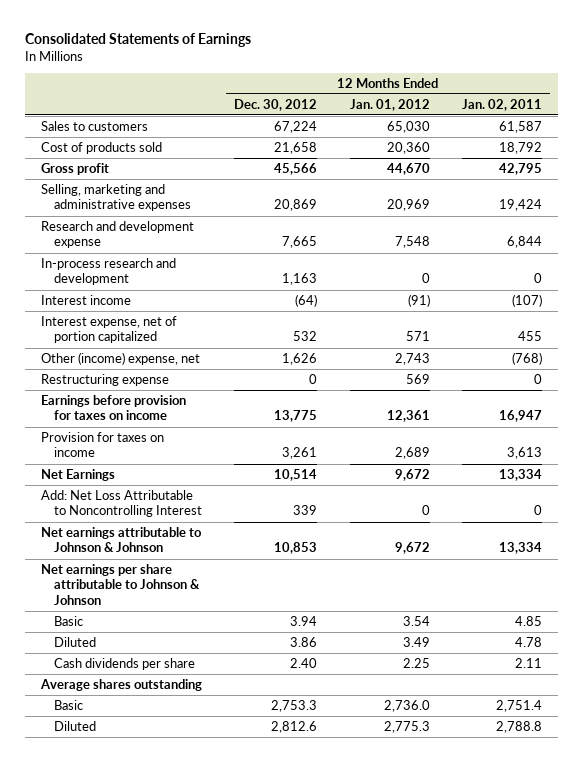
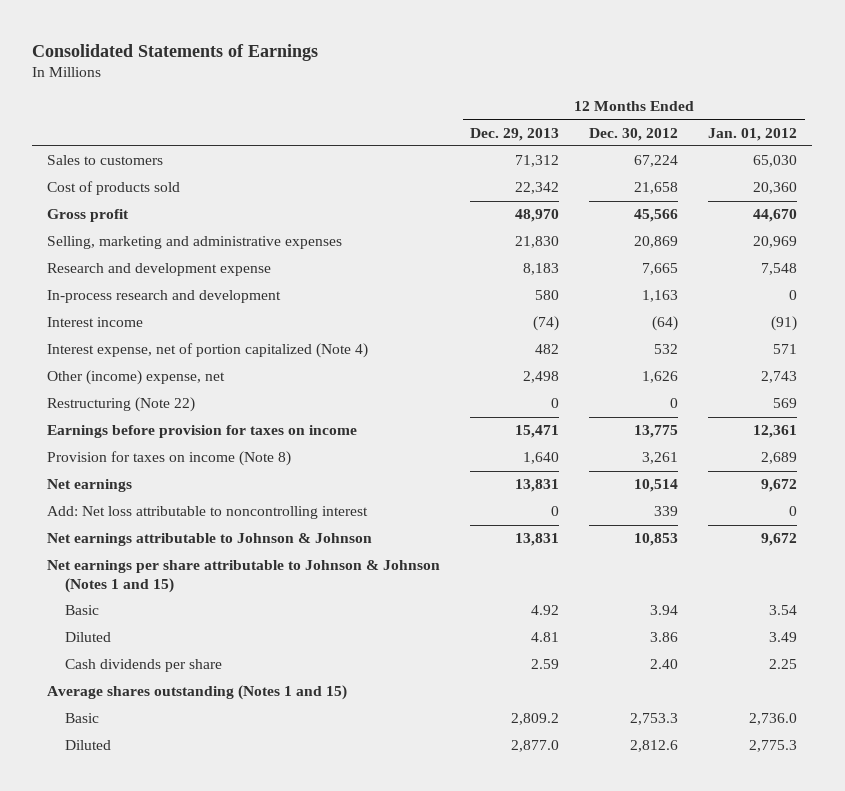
[462,98,543,111] Jan. 02, 2011 -> none
none -> [470,127,560,141] Dec. 29, 2013
[40,315,177,344] Interest expense, net of portion capitalized -> [47,343,369,359] Interest expense, net of portion capitalized (Note 4)
[40,373,169,386] Restructuring expense -> [47,397,196,413] Restructuring (Note 22)
[40,431,164,458] Provision for taxes on income -> [47,451,292,467] Provision for taxes on income (Note 8)
[40,468,115,481] Net Earnings -> [47,479,133,493] Net earnings
[40,489,202,518] Add: Net Loss Attributable to Noncontrolling Interest -> [47,506,369,520] Add: Net loss attributable to noncontrolling interest
[40,563,200,605] Net earnings per share attributable to Johnson & Johnson -> [47,560,441,594] Net earnings per share attributable to Johnson & Johnson (Notes 1 and 15)
[39,678,202,691] Average shares outstanding -> [47,685,348,701] Average shares outstanding (Notes 1 and 15)

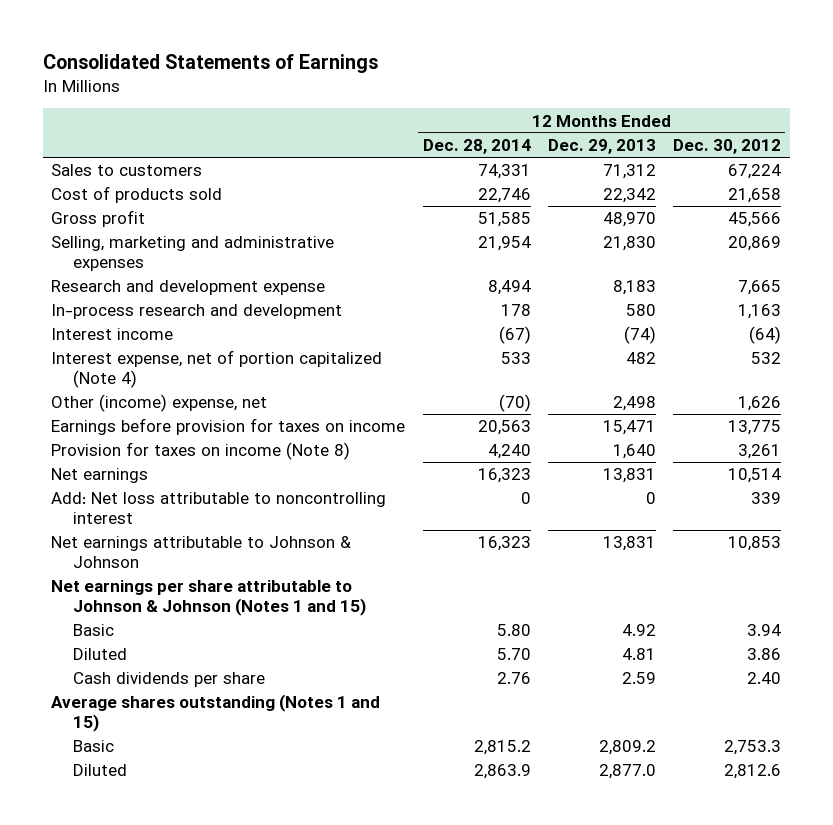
[708,127,798,141] Jan. 01, 2012 -> none
none -> [422,139,531,155] Dec. 28, 2014
[47,397,196,413] Restructuring (Note 22) -> none

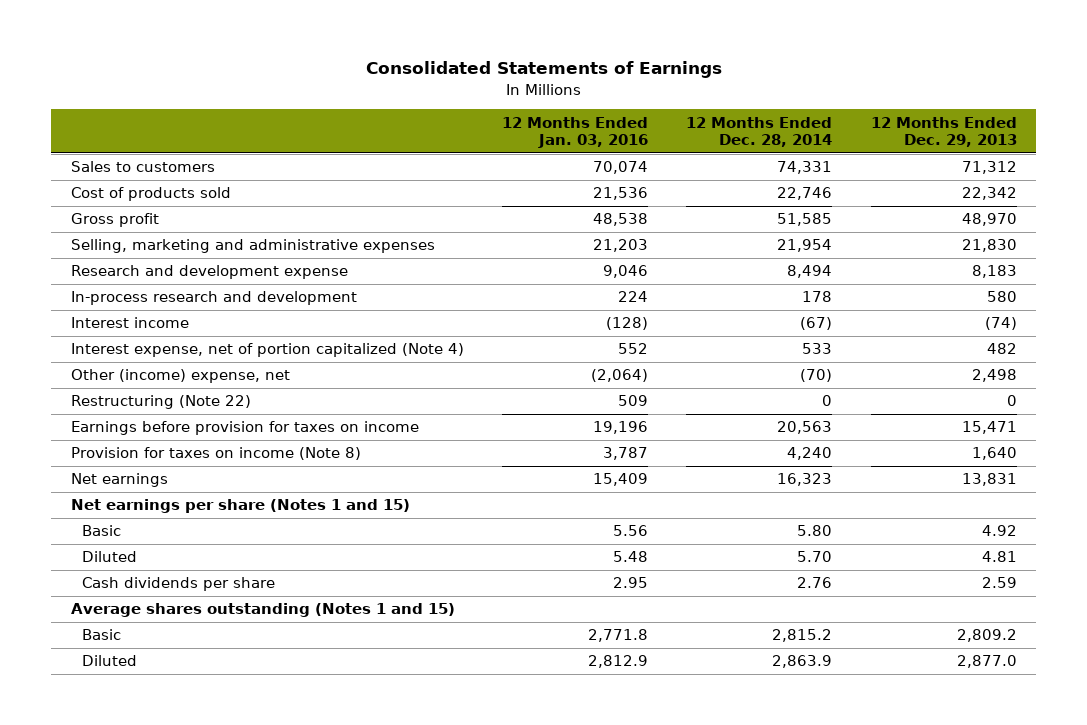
[673,139,782,155] Dec. 30, 2012 -> none
none -> [501,116,648,149] 12 Months Ended Jan. 03, 2016
none -> [70,395,251,410] Restructuring (Note 22)
[51,492,387,524] Add: Net loss attributable to noncontrolling interest -> none
[51,536,352,568] Net earnings attributable to Johnson & Johnson -> none
[51,580,366,616] Net earnings per share attributable to Johnson & Johnson (Notes 1 and 15) -> [70,499,410,514] Net earnings per share (Notes 1 and 15)

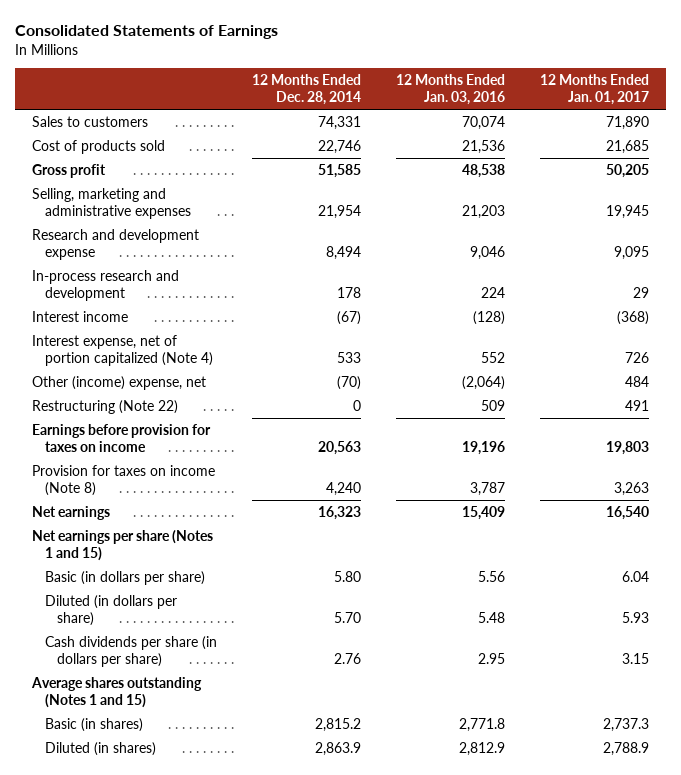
[870,116,1017,148] 12 Months Ended Dec. 29, 2013 -> none
none -> [539,74,649,105] 12 Months Ended Jan. 01, 2017
[82,525,122,537] Basic -> [44,571,205,586] Basic (in dollars per share)
[82,551,138,563] Diluted -> [44,595,177,626] Diluted (in dollars per share)
[82,577,276,592] Cash dividends per share -> [44,636,217,667] Cash dividends per share (in dollars per share)
[82,629,122,641] Basic -> [44,718,143,733] Basic (in shares)
[82,655,138,667] Diluted -> [44,742,156,757] Diluted (in shares)

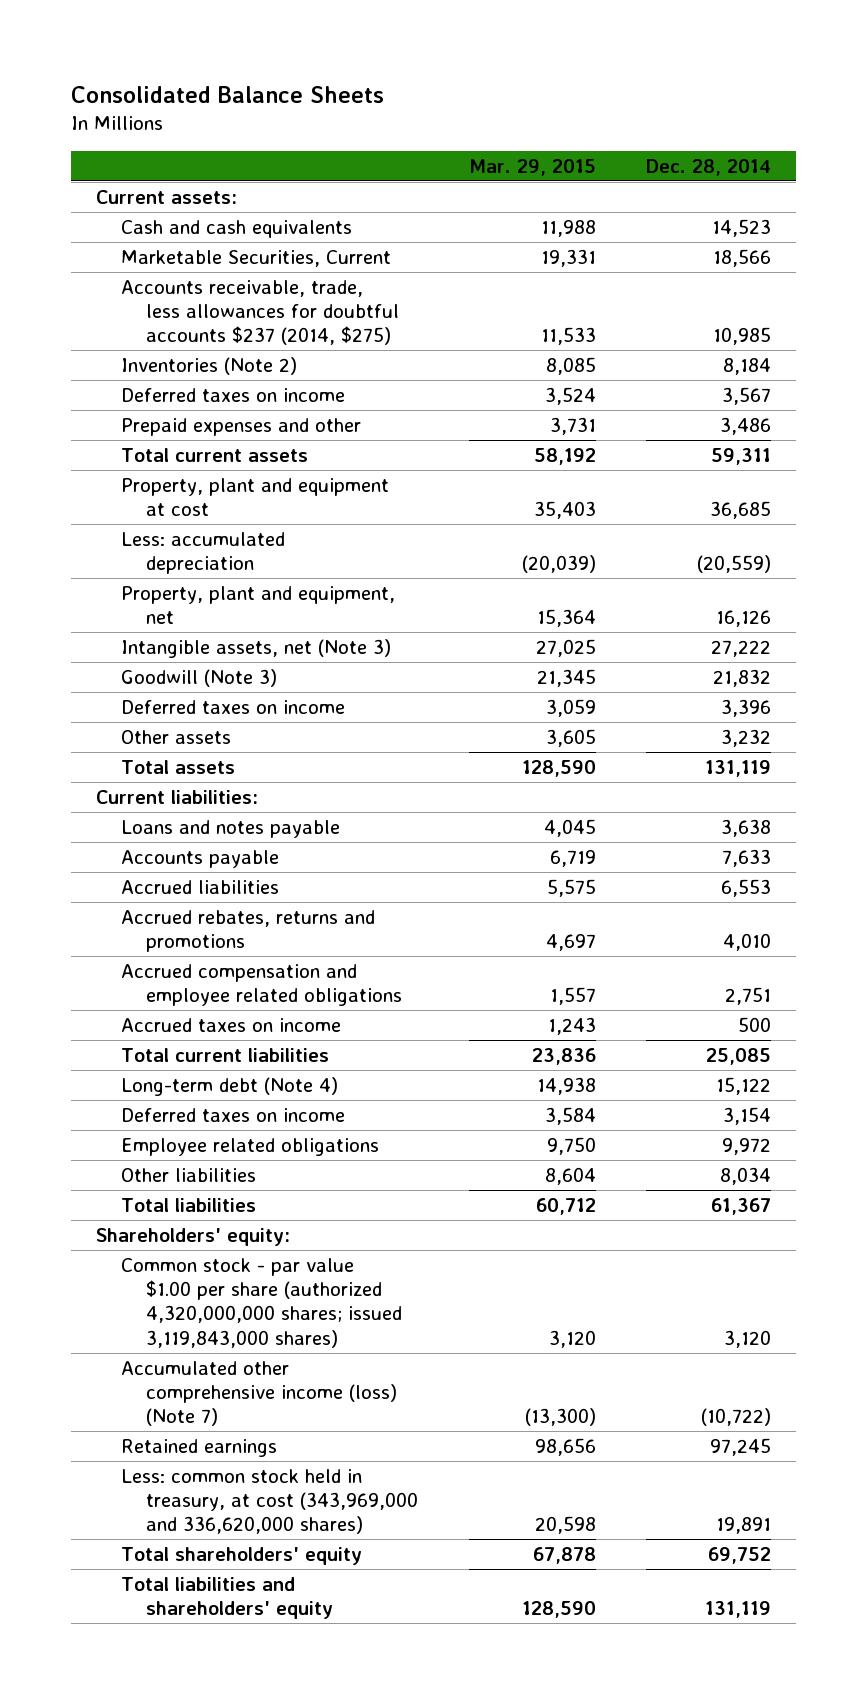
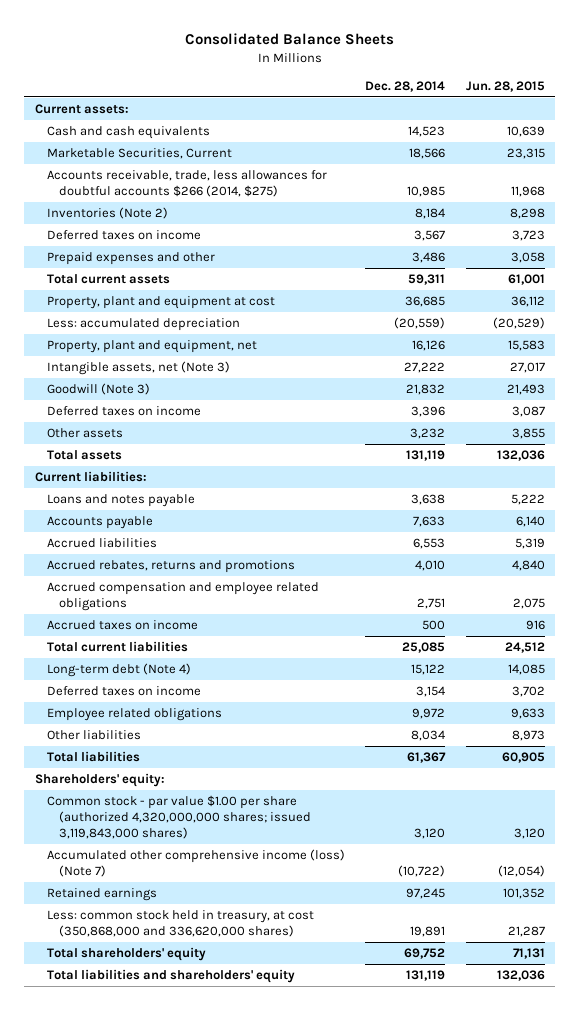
[468,158,596,176] Mar. 29, 2015 -> none
none -> [466,81,546,93] Jun. 28, 2015
[121,279,400,346] Accounts receivable, trade, less allowances for doubtful accounts $237 (2014, $275) -> [46,170,327,198] Accounts receivable, trade, less allowances for doubtful accounts $266 (2014, $275)
[121,1468,419,1535] Less: common stock held in treasury, at cost (343,969,000 and 336,620,000 shares) -> [46,910,314,938] Less: common stock held in treasury, at cost (350,868,000 and 336,620,000 shares)

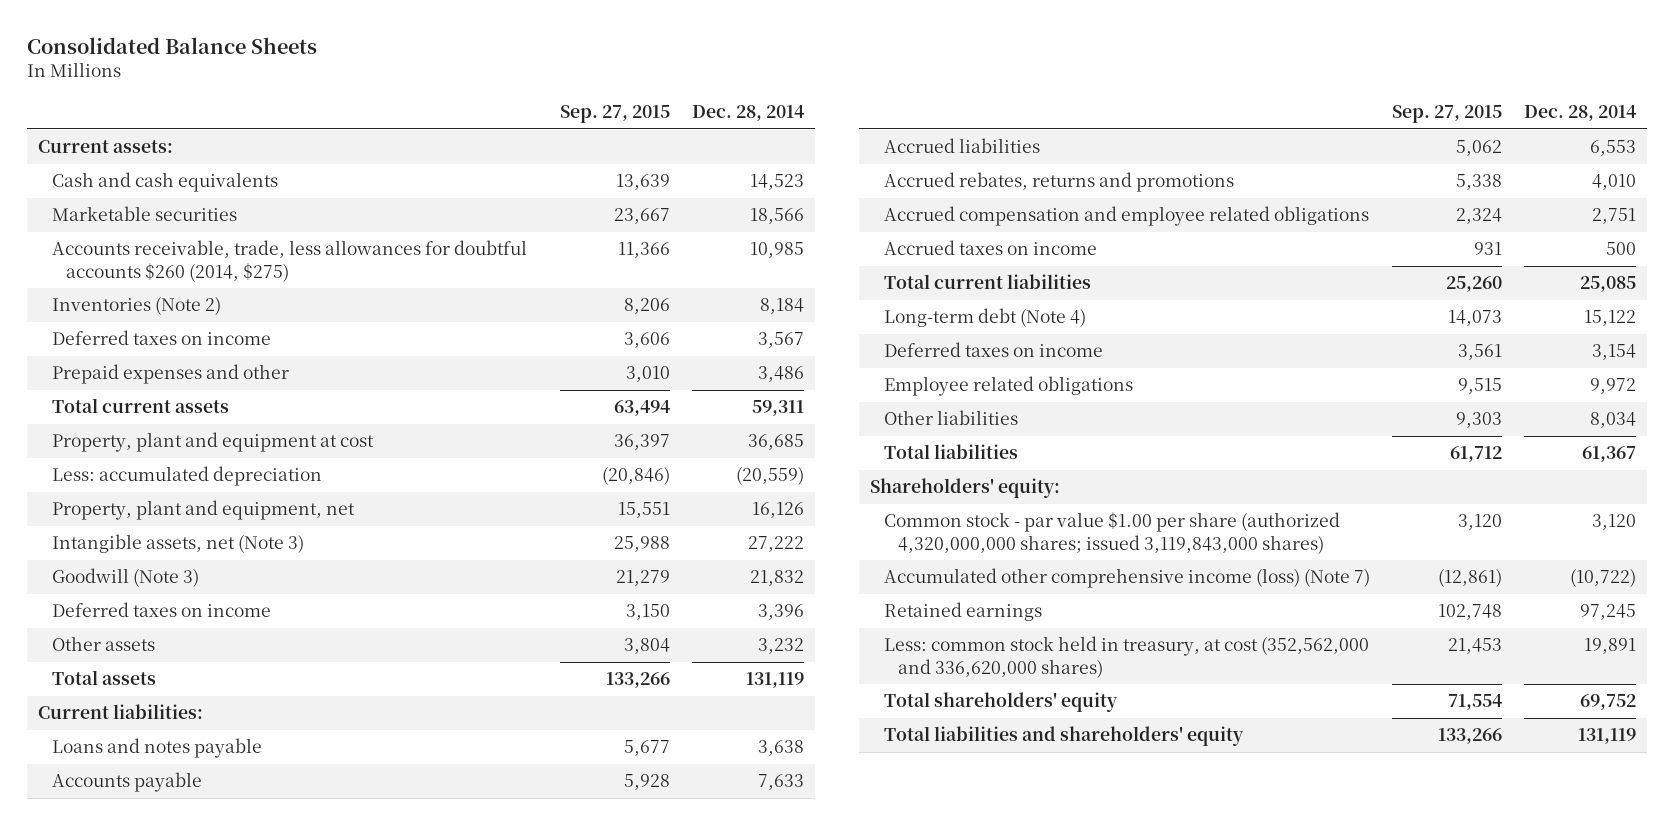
[466,81,546,93] Jun. 28, 2015 -> none
none -> [560,104,671,123] Sep. 27, 2015
[46,148,232,160] Marketable Securities, Current -> [52,206,238,222] Marketable securities
[46,170,327,198] Accounts receivable, trade, less allowances for doubtful accounts $266 (2014, $275) -> [52,240,528,282] Accounts receivable, trade, less allowances for doubtful accounts $260 (2014, $275)
[46,910,314,938] Less: common stock held in treasury, at cost (350,868,000 and 336,620,000 shares) -> [883,636,1369,678] Less: common stock held in treasury, at cost (352,562,000 and 336,620,000 shares)

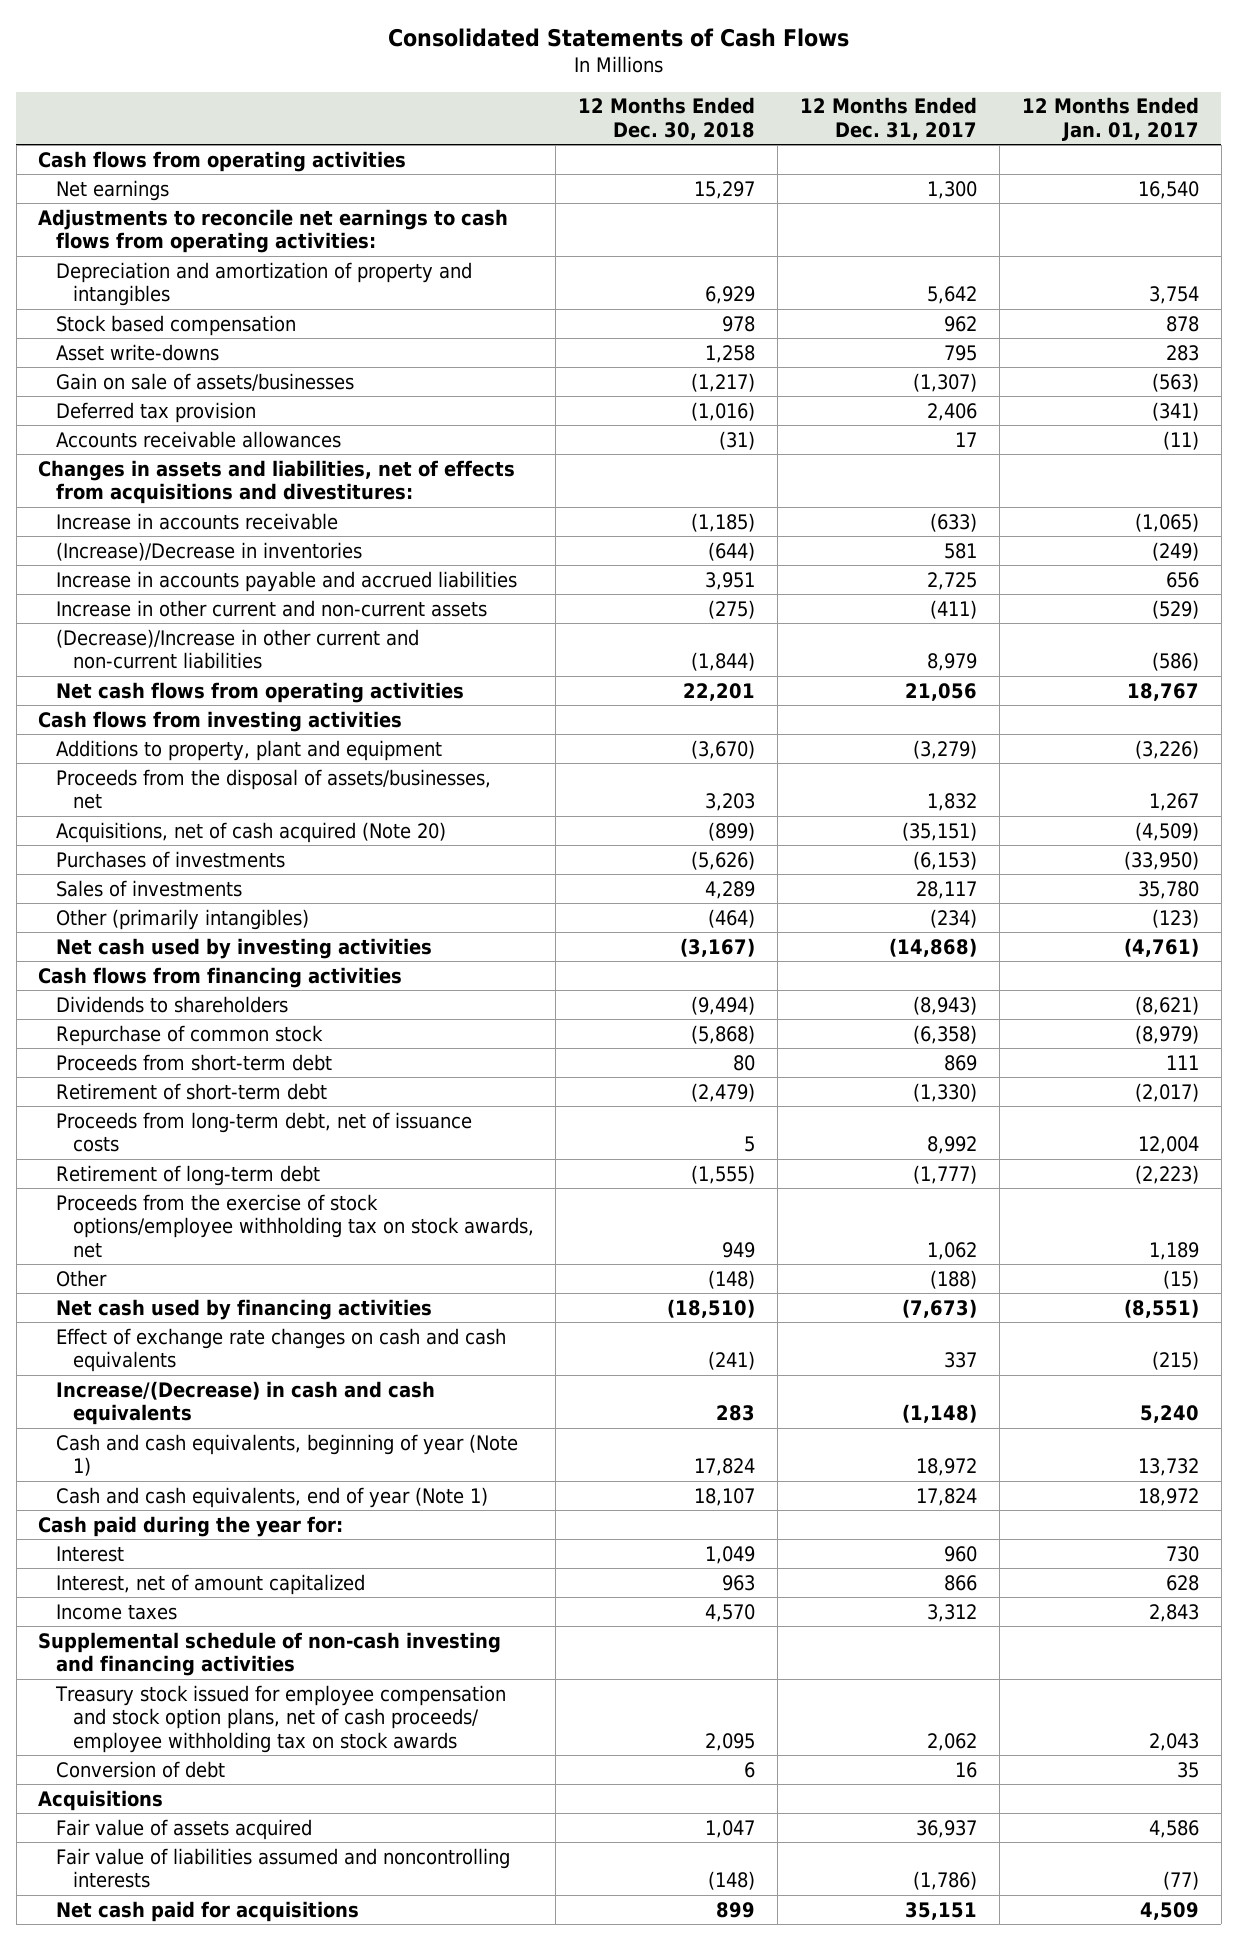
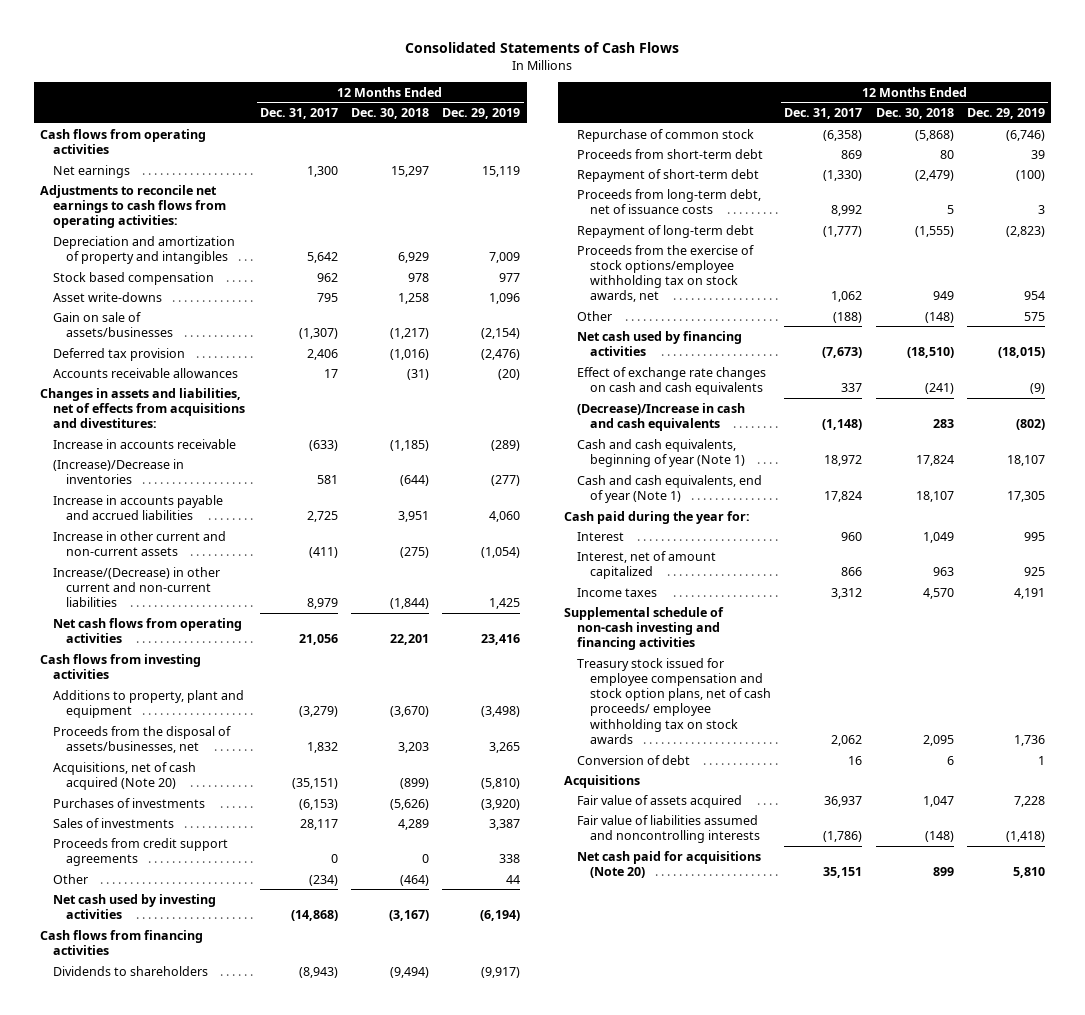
[1021,97,1199,142] 12 Months Ended Jan. 01, 2017 -> none
none -> [442,107,521,119] Dec. 29, 2019
[55,628,419,670] (Decrease)/Increase in other current and non-current liabilities -> [53,566,221,608] Increase/(Decrease) in other current and non-current liabilities
none -> [53,837,229,866] Proceeds from credit support agreements
[55,908,309,930] Other (primarily intangibles) -> [53,873,89,884] Other
[55,1082,327,1100] Retirement of short-term debt -> [577,168,760,182] Repayment of short-term debt
[55,1164,320,1186] Retirement of long-term debt -> [577,224,755,238] Repayment of long-term debt
[55,1380,435,1426] Increase/(Decrease) in cash and cash equivalents -> [577,402,746,431] (Decrease)/Increase in cash and cash equivalents
[55,1900,359,1922] Net cash paid for acquisitions -> [577,850,762,878] Net cash paid for acquisitions (Note 20)

